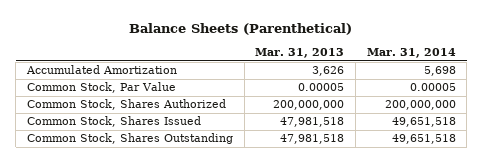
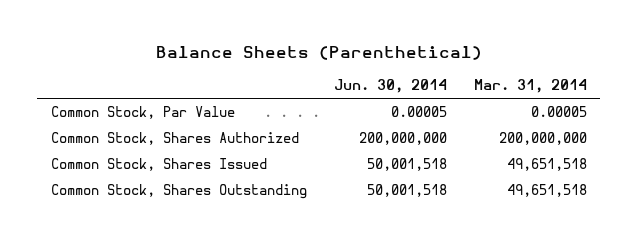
[255,48,345,59] Mar. 31, 2013 -> none
none -> [333,79,447,94] Jun. 30, 2014
[26,65,178,75] Accumulated Amortization -> none

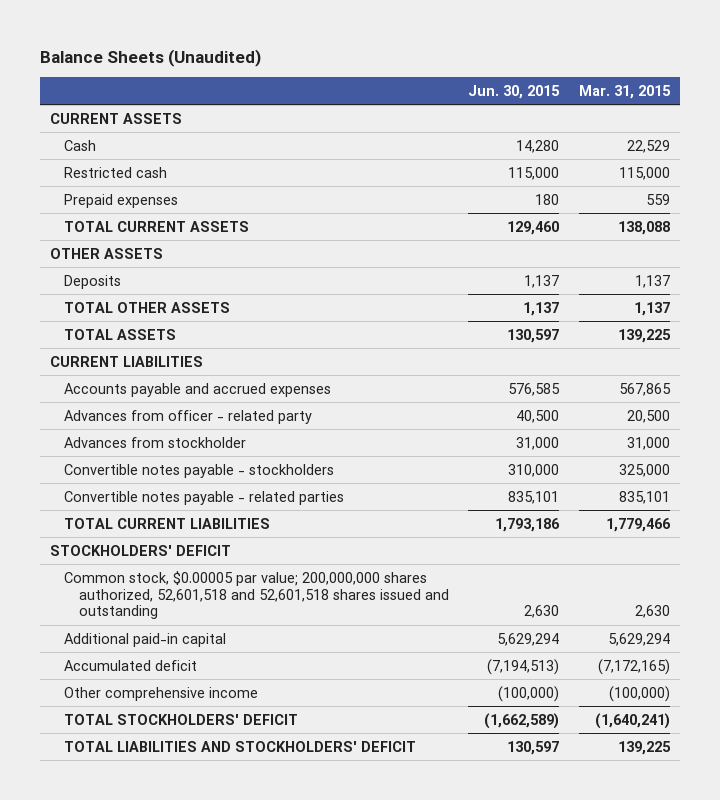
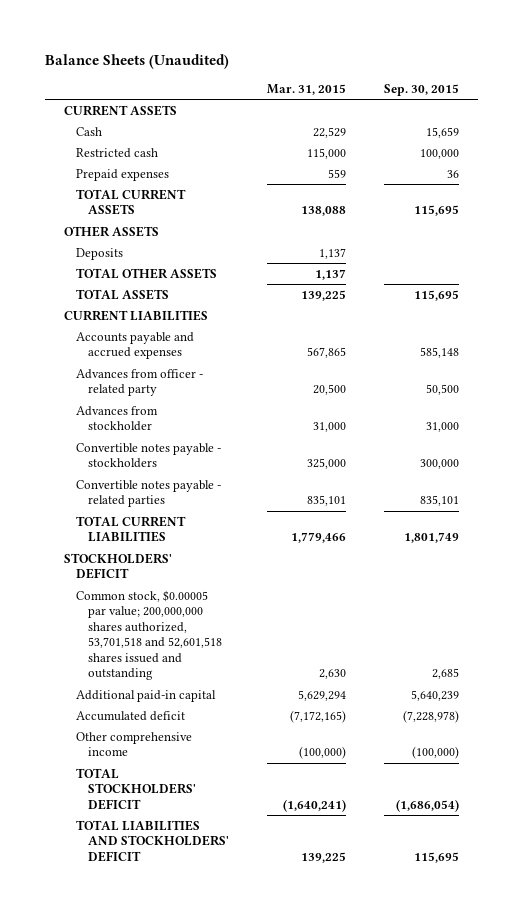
[468,84,561,99] Jun. 30, 2015 -> none
none -> [383,83,459,96] Sep. 30, 2015
[64,570,449,620] Common stock, $0.00005 par value; 200,000,000 shares authorized, 52,601,518 and 52,601,518 shares issued and outstanding -> [75,589,222,681] Common stock, $0.00005 par value; 200,000,000 shares authorized, 53,701,518 and 52,601,518 shares issued and outstanding

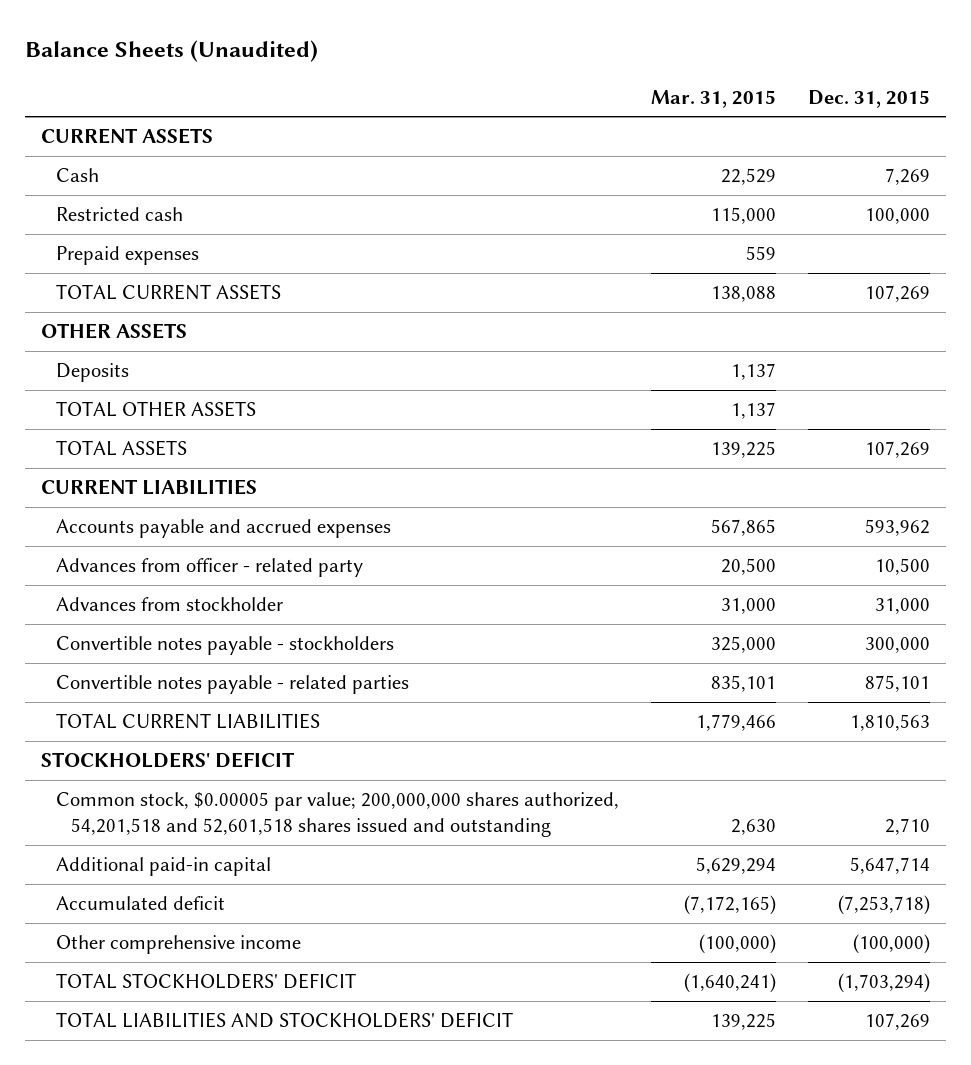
[383,83,459,96] Sep. 30, 2015 -> none
none -> [807,89,930,108] Dec. 31, 2015
[75,589,222,681] Common stock, $0.00005 par value; 200,000,000 shares authorized, 53,701,518 and 52,601,518 shares issued and outstanding -> [56,791,620,838] Common stock, $0.00005 par value; 200,000,000 shares authorized, 54,201,518 and 52,601,518 shares issued and outstanding

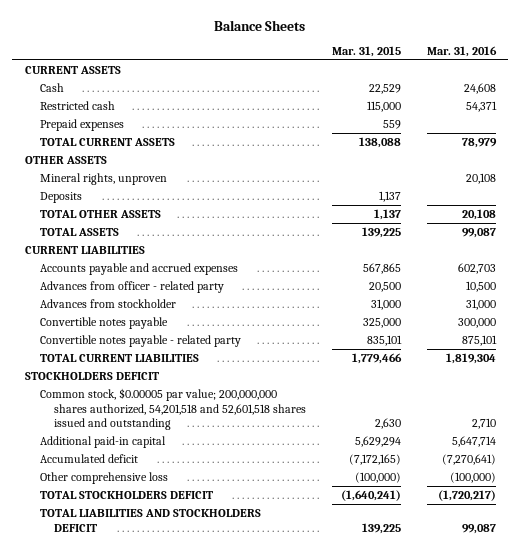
[25,40,319,63] Balance Sheets (Unaudited) -> [214,19,306,31] Balance Sheets
[807,89,930,108] Dec. 31, 2015 -> none
none -> [426,46,497,58] Mar. 31, 2016
none -> [39,172,167,185] Mineral rights, unproven
[56,635,395,655] Convertible notes payable - stockholders -> [39,316,168,329] Convertible notes payable
[56,674,410,694] Convertible notes payable - related parties -> [39,334,241,347] Convertible notes payable - related party
[41,751,296,768] STOCKHOLDERS' DEFICIT -> [25,371,160,380] STOCKHOLDERS DEFICIT
[56,934,302,954] Other comprehensive income -> [39,471,168,484] Other comprehensive loss
[56,972,357,989] TOTAL STOCKHOLDERS' DEFICIT -> [39,490,213,499] TOTAL STOCKHOLDERS DEFICIT
[56,1011,514,1028] TOTAL LIABILITIES AND STOCKHOLDERS' DEFICIT -> [39,508,261,532] TOTAL LIABILITIES AND STOCKHOLDERS DEFICIT

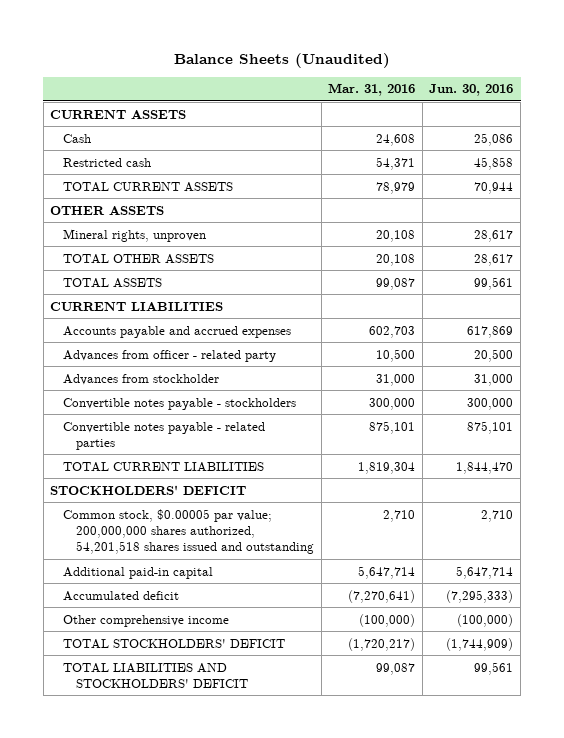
[214,19,306,31] Balance Sheets -> [173,52,390,68] Balance Sheets (Unaudited)
[331,46,401,58] Mar. 31, 2015 -> none
none -> [429,84,514,97] Jun. 30, 2016
[39,118,124,131] Prepaid expenses -> none
[39,191,82,203] Deposits -> none
[39,316,168,329] Convertible notes payable -> [63,397,297,410] Convertible notes payable - stockholders
[39,334,241,347] Convertible notes payable - related party -> [63,421,266,450] Convertible notes payable - related parties
[25,371,160,380] STOCKHOLDERS DEFICIT -> [50,484,247,495] STOCKHOLDERS' DEFICIT
[39,387,307,431] Common stock, $0.00005 par value; 200,000,000 shares authorized, 54,201,518 and 52,601,518 shares issued and outstanding -> [63,508,314,555] Common stock, $0.00005 par value; 200,000,000 shares authorized, 54,201,518 shares issued and outstanding
[39,471,168,484] Other comprehensive loss -> [63,614,230,627] Other comprehensive income
[39,490,213,499] TOTAL STOCKHOLDERS DEFICIT -> [63,638,286,649] TOTAL STOCKHOLDERS' DEFICIT
[39,508,261,532] TOTAL LIABILITIES AND STOCKHOLDERS DEFICIT -> [63,662,248,688] TOTAL LIABILITIES AND STOCKHOLDERS' DEFICIT

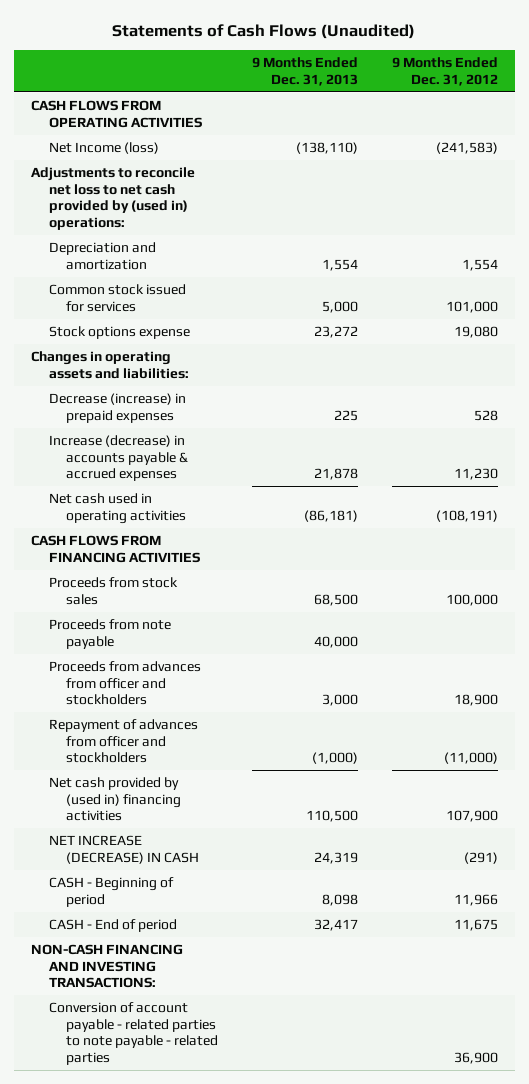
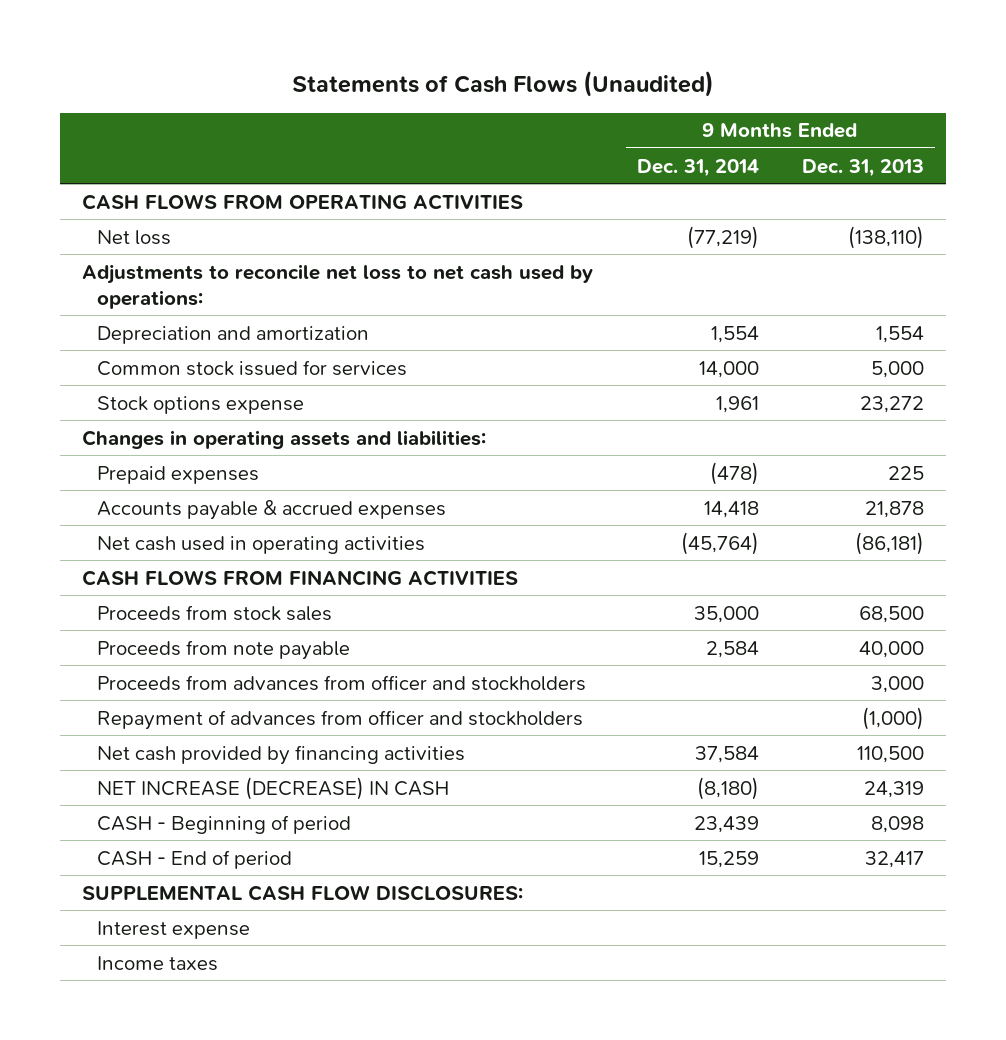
[392,56,499,86] 9 Months Ended Dec. 31, 2012 -> none
none -> [636,158,759,177] Dec. 31, 2014
[48,142,159,155] Net Income (loss) -> [96,229,171,245] Net loss
[30,167,195,231] Adjustments to reconcile net loss to net cash provided by (used in) operations: -> [81,263,593,309] Adjustments to reconcile net loss to net cash used by operations:
[48,393,186,423] Decrease (increase) in prepaid expenses -> [96,465,259,484] Prepaid expenses
[48,435,189,482] Increase (decrease) in accounts payable & accrued expenses -> [96,499,446,520] Accounts payable & accrued expenses
[48,777,182,822] Net cash provided by (used in) financing activities -> [96,744,465,765] Net cash provided by financing activities
[30,944,183,989] NON-CASH FINANCING AND INVESTING TRANSACTIONS: -> none
[48,1002,219,1066] Conversion of account payable - related parties to note payable - related parties -> none
none -> [81,884,523,901] SUPPLEMENTAL CASH FLOW DISCLOSURES:
none -> [96,920,250,939] Interest expense
none -> [96,955,218,971] Income taxes

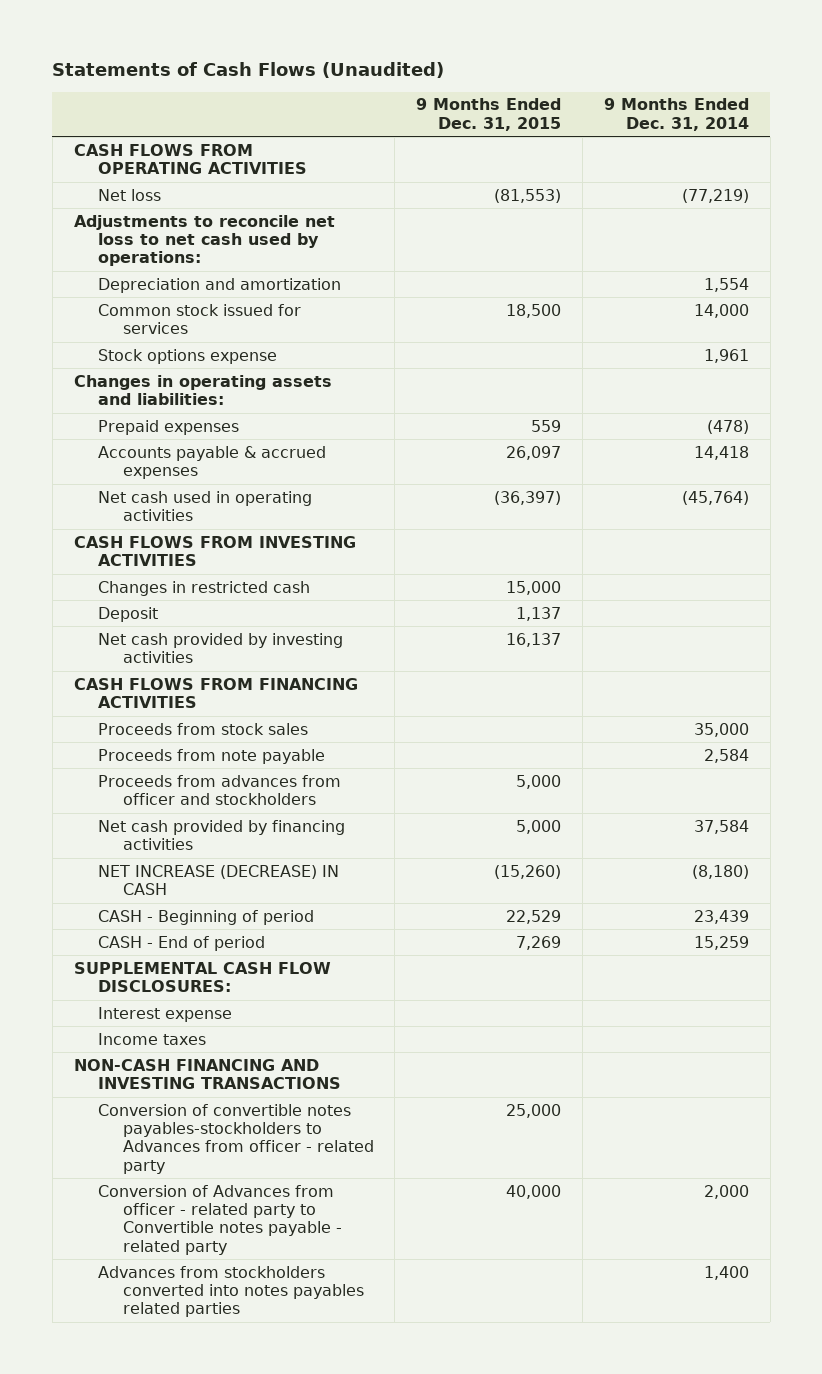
[802,158,925,177] Dec. 31, 2013 -> none
none -> [416,98,562,131] 9 Months Ended Dec. 31, 2015
none -> [73,535,356,567] CASH FLOWS FROM INVESTING ACTIVITIES
none -> [98,580,311,596] Changes in restricted cash
none -> [98,606,159,622] Deposit
none -> [98,632,344,664] Net cash provided by investing activities
[96,709,583,730] Repayment of advances from officer and stockholders -> none
none -> [73,1058,342,1090] NON-CASH FINANCING AND INVESTING TRANSACTIONS
none -> [98,1103,374,1174] Conversion of convertible notes payables-stockholders to Advances from officer - related party
none -> [98,1184,342,1255] Conversion of Advances from officer - related party to Convertible notes payable - related party
none -> [98,1265,364,1318] Advances from stockholders converted into notes payables related parties

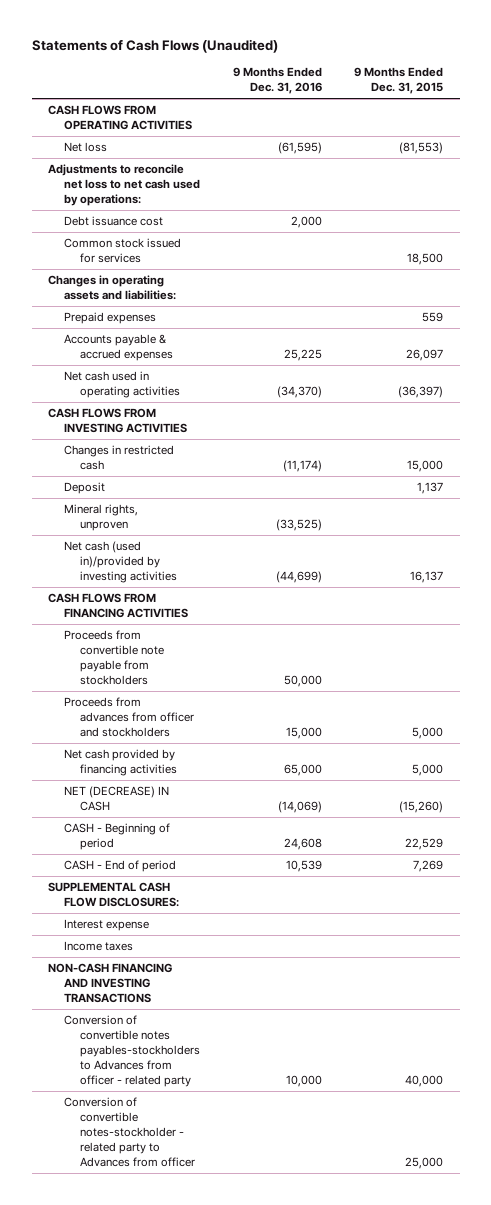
[603,98,749,131] 9 Months Ended Dec. 31, 2014 -> none
none -> [232,67,322,95] 9 Months Ended Dec. 31, 2016
[98,277,342,293] Depreciation and amortization -> none
none -> [63,216,163,227] Debt issuance cost
[98,348,278,364] Stock options expense -> none
none -> [63,504,138,532] Mineral rights, unproven
[98,632,344,664] Net cash provided by investing activities -> [63,541,177,584] Net cash (used in)/provided by investing activities
[98,722,309,735] Proceeds from stock sales -> none
[98,748,326,764] Proceeds from note payable -> [63,630,164,685] Proceeds from convertible note payable from stockholders
[98,864,340,896] NET INCREASE (DECREASE) IN CASH -> [63,786,169,812] NET (DECREASE) IN CASH
[98,1265,364,1318] Advances from stockholders converted into notes payables related parties -> none
[506,1103,562,1118] 25,000 -> [405,1074,444,1087] 40,000
[98,1184,342,1255] Conversion of Advances from officer - related party to Convertible notes payable - related party -> [63,1097,195,1167] Conversion of convertible notes-stockholder - related party to Advances from officer
[506,1184,562,1199] 40,000 -> [405,1156,444,1169] 25,000

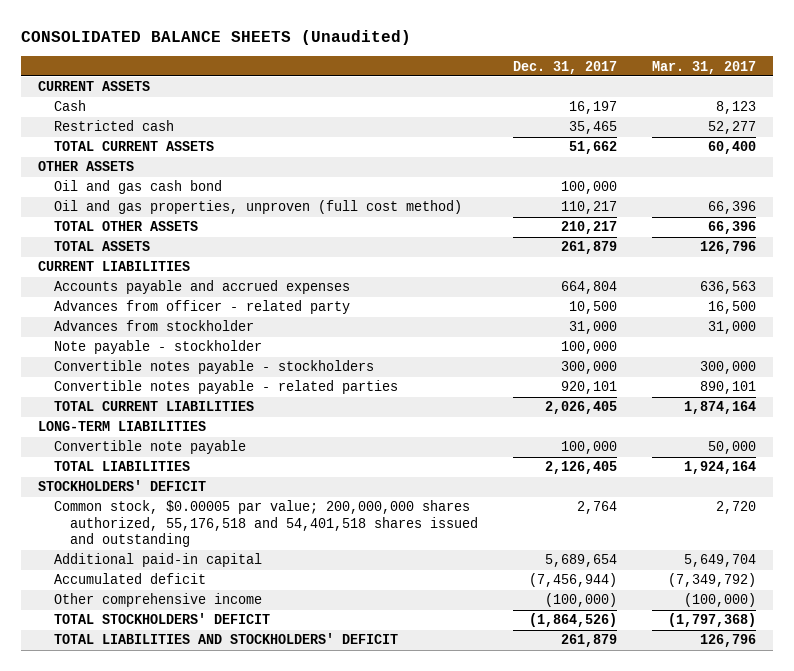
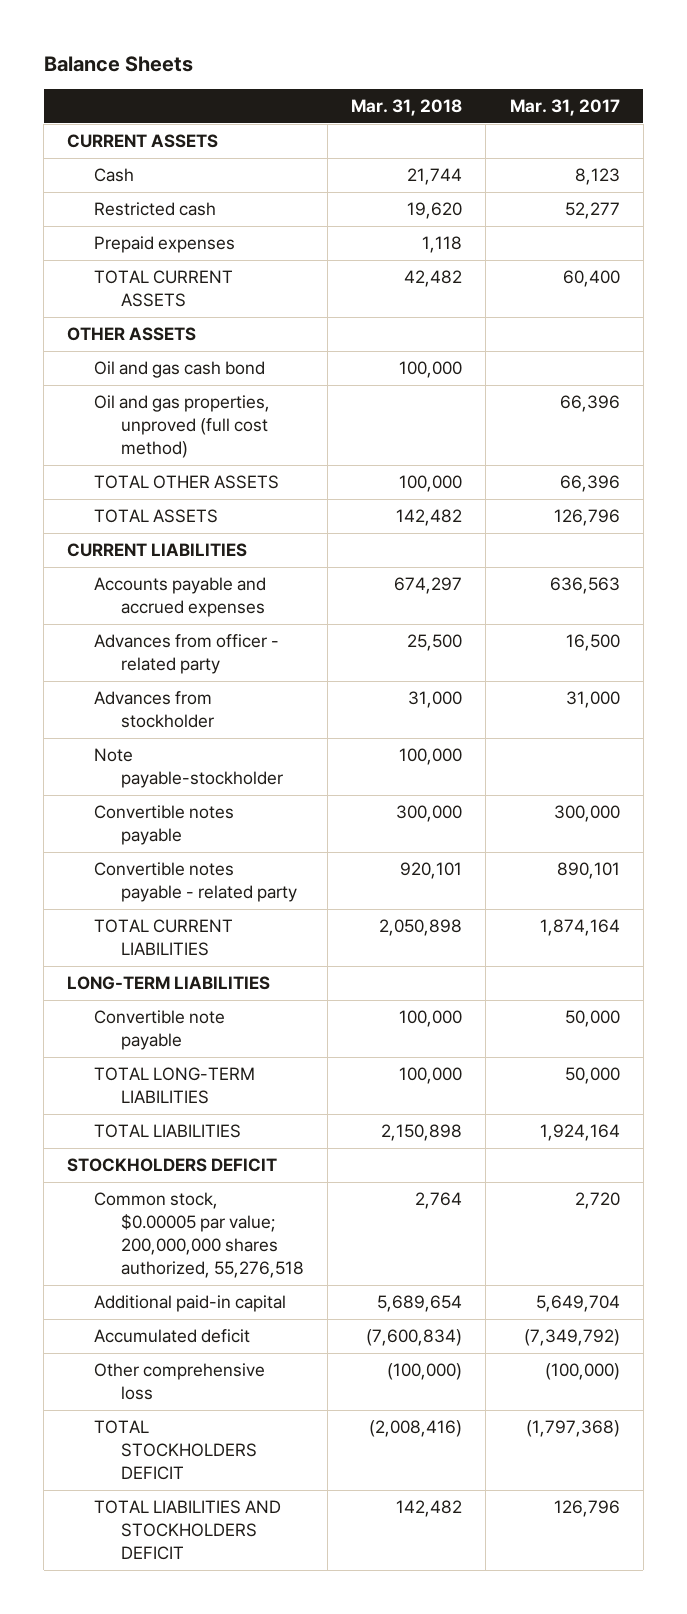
[20,30,411,46] CONSOLIDATED BALANCE SHEETS (Unaudited) -> [43,55,193,72] Balance Sheets
[512,60,617,74] Dec. 31, 2017 -> none
none -> [351,98,463,116] Mar. 31, 2018
none -> [93,236,235,254] Prepaid expenses
[54,200,463,215] Oil and gas properties, unproven (full cost method) -> [93,395,270,459] Oil and gas properties, unproved (full cost method)
[54,340,263,355] Note payable - stockholder -> [93,748,283,789] Note payable-stockholder
[54,360,375,375] Convertible notes payable - stockholders -> [93,805,234,846] Convertible notes payable
[54,380,399,395] Convertible notes payable - related parties -> [93,862,297,903] Convertible notes payable - related party
none -> [93,1067,255,1105] TOTAL LONG-TERM LIABILITIES
[38,480,207,492] STOCKHOLDERS' DEFICIT -> [67,1158,278,1173] STOCKHOLDERS DEFICIT
[54,500,478,548] Common stock, $0.00005 par value; 200,000,000 shares authorized, 55,176,518 and 54,401,518 shares issued and outstanding -> [93,1192,304,1278] Common stock, $0.00005 par value; 200,000,000 shares authorized, 55,276,518
[54,593,263,608] Other comprehensive income -> [93,1363,265,1401] Other comprehensive loss
[54,613,271,625] TOTAL STOCKHOLDERS' DEFICIT -> [93,1420,257,1481] TOTAL STOCKHOLDERS DEFICIT
[54,633,399,645] TOTAL LIABILITIES AND STOCKHOLDERS' DEFICIT -> [93,1500,281,1561] TOTAL LIABILITIES AND STOCKHOLDERS DEFICIT

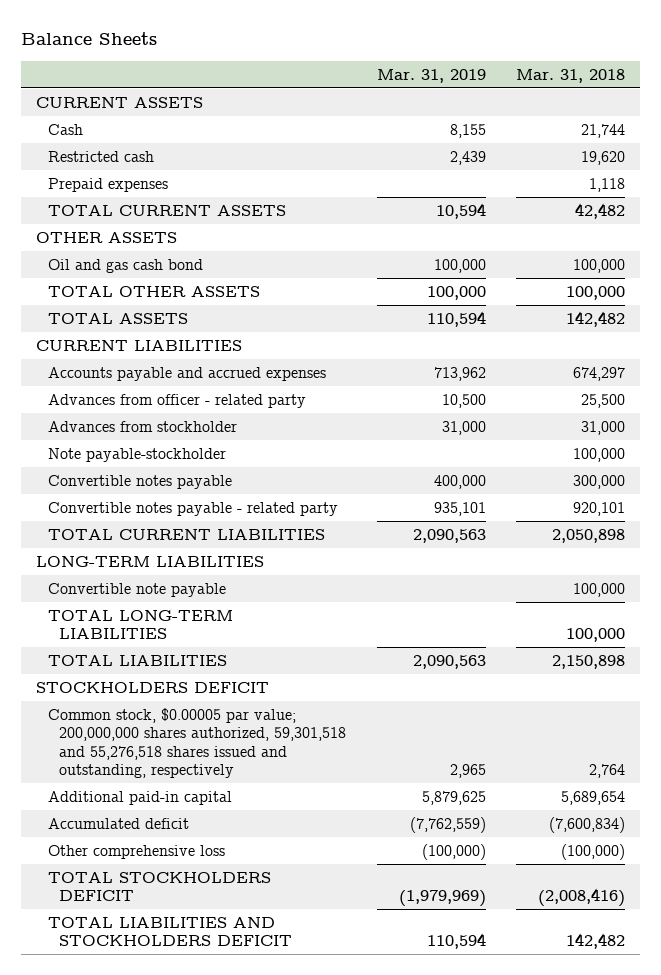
[509,98,620,116] Mar. 31, 2017 -> none
none -> [376,68,486,83] Mar. 31, 2019
[93,395,270,459] Oil and gas properties, unproved (full cost method) -> none
[93,1192,304,1278] Common stock, $0.00005 par value; 200,000,000 shares authorized, 55,276,518 -> [47,707,347,779] Common stock, $0.00005 par value; 200,000,000 shares authorized, 59,301,518 and 55,276,518 shares issued and outstanding, respectively

